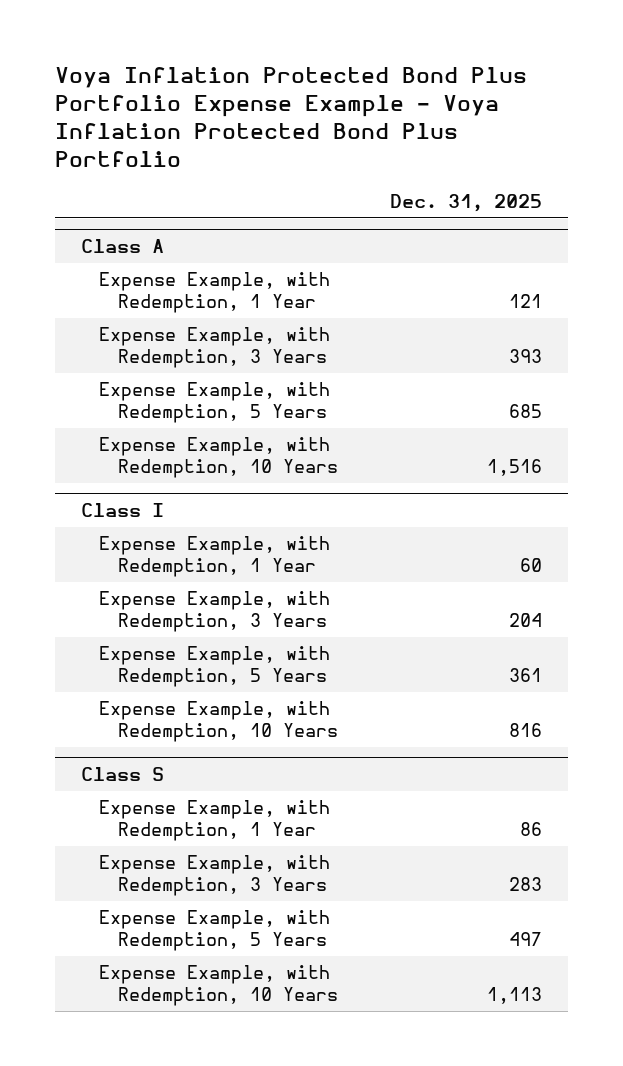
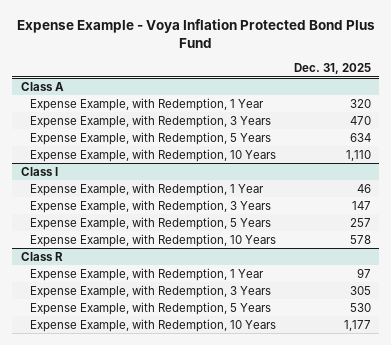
[55,67,528,167] Voya Inflation Protected Bond Plus Portfolio Expense Example - Voya Inflation Protected Bond Plus Portfolio -> [16,19,375,49] Expense Example - Voya Inflation Protected Bond Plus Fund
[508,293,542,308] 121 -> [349,98,371,108] 320
[508,348,542,363] 393 -> [349,115,371,125] 470
[508,403,542,418] 685 -> [349,132,371,142] 634
[486,458,542,476] 1,516 -> [345,149,371,161] 1,110
[519,557,542,572] 60 -> [356,183,371,193] 46
[508,612,542,627] 204 -> [351,200,371,210] 147
[508,667,542,682] 361 -> [349,217,371,227] 257
[508,722,542,737] 816 -> [349,234,371,244] 578
[81,767,165,782] Class S -> [20,251,63,261] Class R
[519,821,542,836] 86 -> [356,267,371,278] 97
[508,876,542,891] 283 -> [349,285,371,295] 305
[508,931,542,946] 497 -> [349,302,371,312] 530
[486,986,542,1004] 1,113 -> [343,319,371,331] 1,177

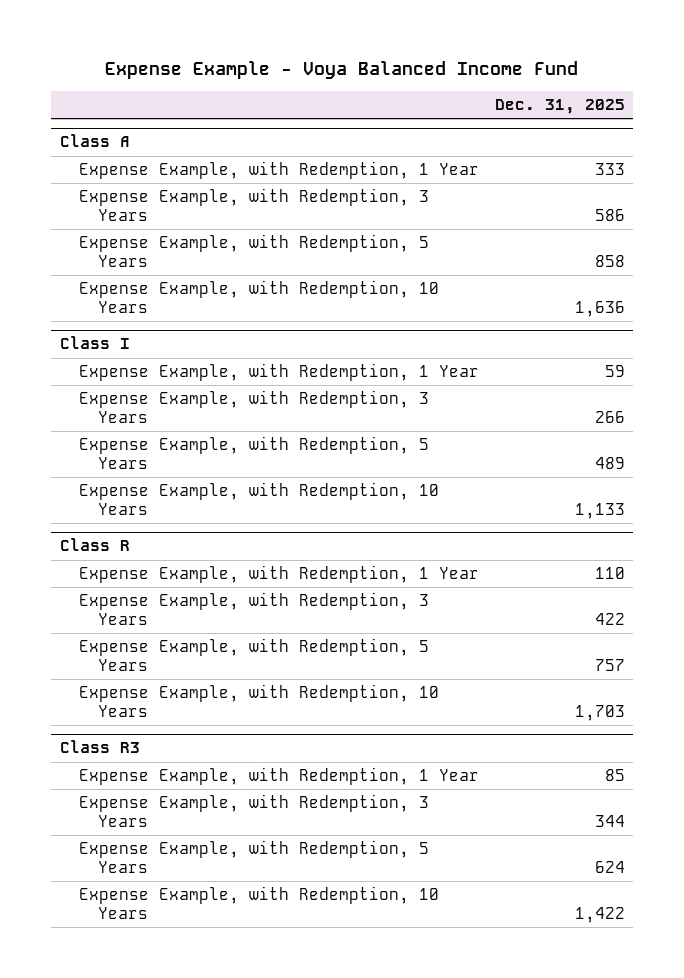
[16,19,375,49] Expense Example - Voya Inflation Protected Bond Plus Fund -> [105,61,579,80] Expense Example - Voya Balanced Income Fund
[349,98,371,108] 320 -> [594,163,625,176] 333
[349,115,371,125] 470 -> [594,208,625,221] 586
[349,132,371,142] 634 -> [594,254,625,267] 858
[345,149,371,161] 1,110 -> [574,300,625,317] 1,636
[356,183,371,193] 46 -> [604,365,625,378] 59
[351,200,371,210] 147 -> [594,410,625,423] 266
[349,217,371,227] 257 -> [594,456,625,469] 489
[349,234,371,244] 578 -> [574,502,625,519] 1,133
[356,267,371,278] 97 -> [594,567,625,580] 110
[349,285,371,295] 305 -> [594,612,625,625] 422
[349,302,371,312] 530 -> [594,658,625,671] 757
[343,319,371,331] 1,177 -> [574,704,625,721] 1,703
none -> [59,740,140,754] Class R3
none -> [78,767,479,786] Expense Example, with Redemption, 1 Year
none -> [78,794,429,827] Expense Example, with Redemption, 3 Years
none -> [78,840,429,873] Expense Example, with Redemption, 5 Years
none -> [78,886,439,919] Expense Example, with Redemption, 10 Years

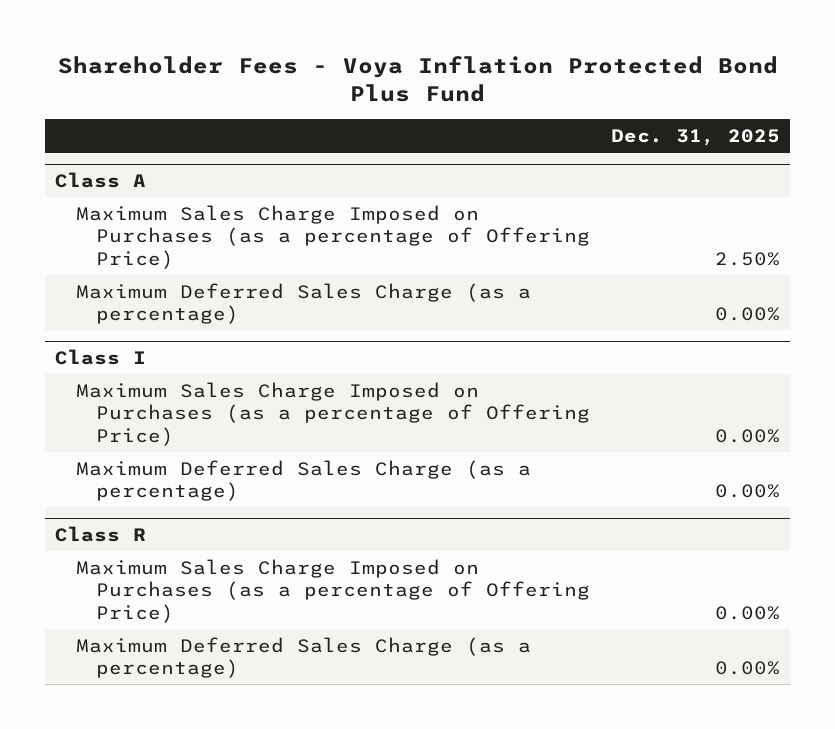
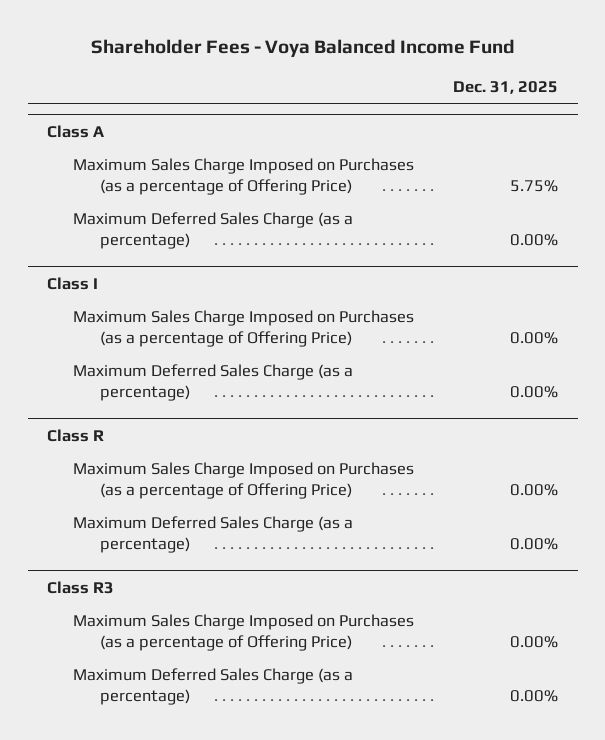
[57,55,778,103] Shareholder Fees - Voya Inflation Protected Bond Plus Fund -> [90,39,515,58] Shareholder Fees - Voya Balanced Income Fund
[714,251,780,266] 2.50% -> [510,180,559,193] 5.75%
none -> [47,580,115,594] Class R3
none -> [73,614,415,652] Maximum Sales Charge Imposed on Purchases (as a percentage of Offering Price)
none -> [73,668,354,706] Maximum Deferred Sales Charge (as a percentage)

